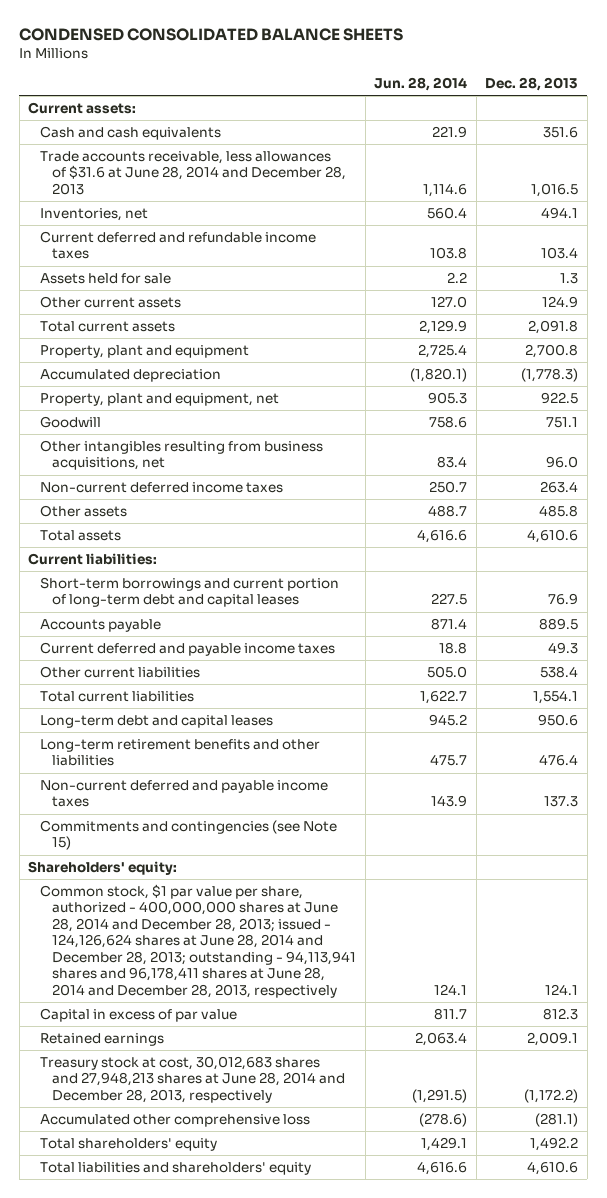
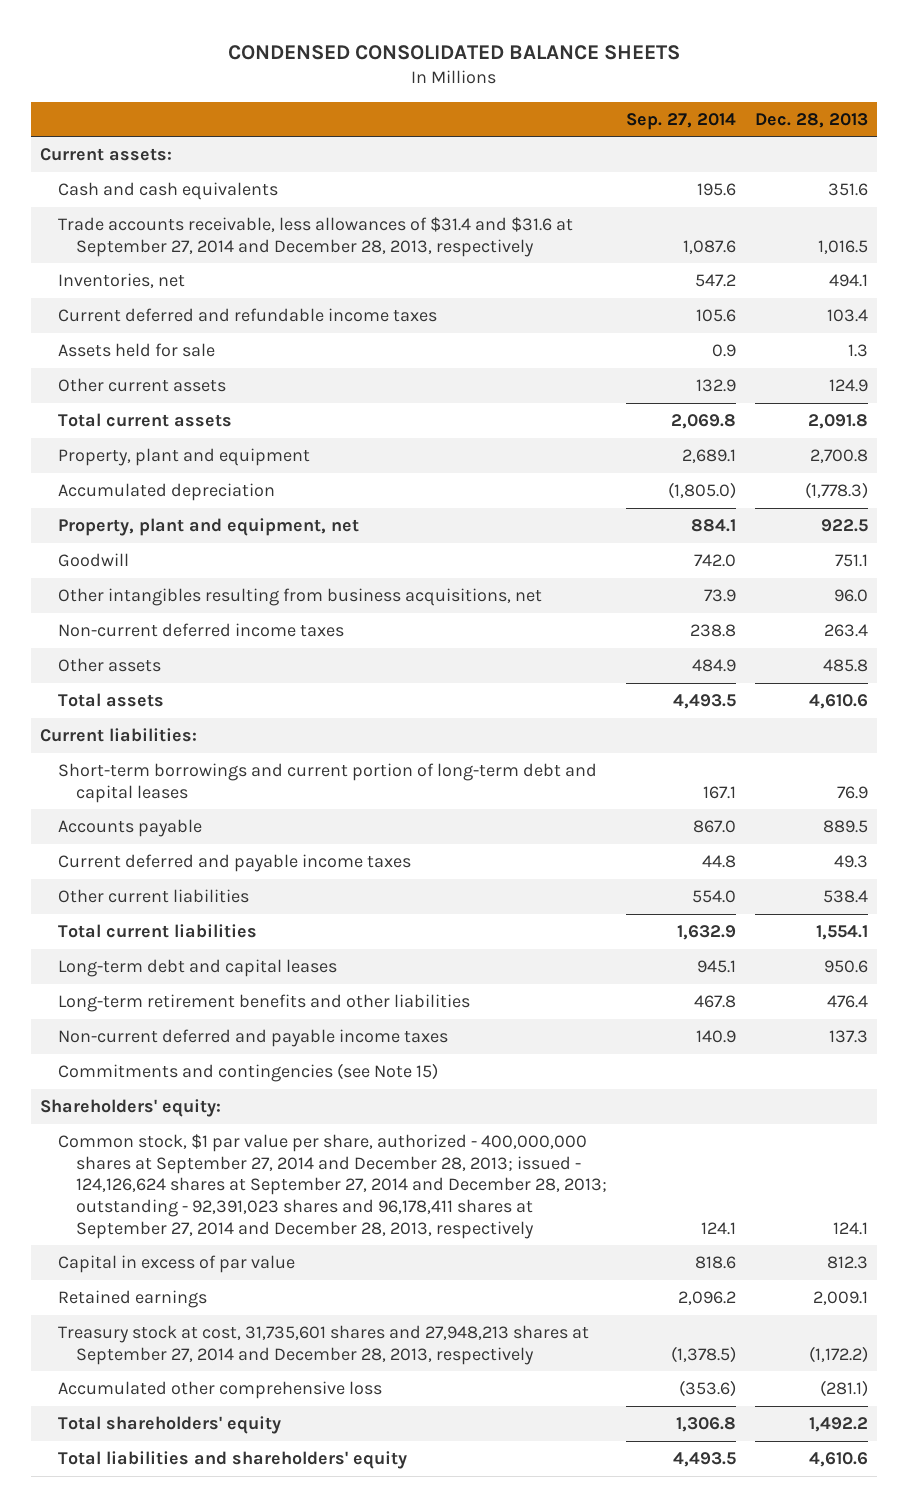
[374,77,468,92] Jun. 28, 2014 -> none
none -> [625,112,736,130] Sep. 27, 2014
[40,150,347,195] Trade accounts receivable, less allowances of $31.6 at June 28, 2014 and December 28, 2013 -> [57,217,573,257] Trade accounts receivable, less allowances of $31.4 and $31.6 at September 27, 2014 and December 28, 2013, respectively
[40,883,357,998] Common stock, $1 par value per share, authorized - 400,000,000 shares at June 28, 2014 and December 28, 2013; issued - 124,126,624 shares at June 28, 2014 and December 28, 2013; outstanding - 94,113,941 shares and 96,178,411 shares at June 28, 2014 and December 28, 2013, respectively -> [57,1134,607,1239] Common stock, $1 par value per share, authorized - 400,000,000 shares at September 27, 2014 and December 28, 2013; issued - 124,126,624 shares at September 27, 2014 and December 28, 2013; outstanding - 92,391,023 shares and 96,178,411 shares at September 27, 2014 and December 28, 2013, respectively
[40,1055,346,1103] Treasury stock at cost, 30,012,683 shares and 27,948,213 shares at June 28, 2014 and December 28, 2013, respectively -> [57,1325,589,1365] Treasury stock at cost, 31,735,601 shares and 27,948,213 shares at September 27, 2014 and December 28, 2013, respectively

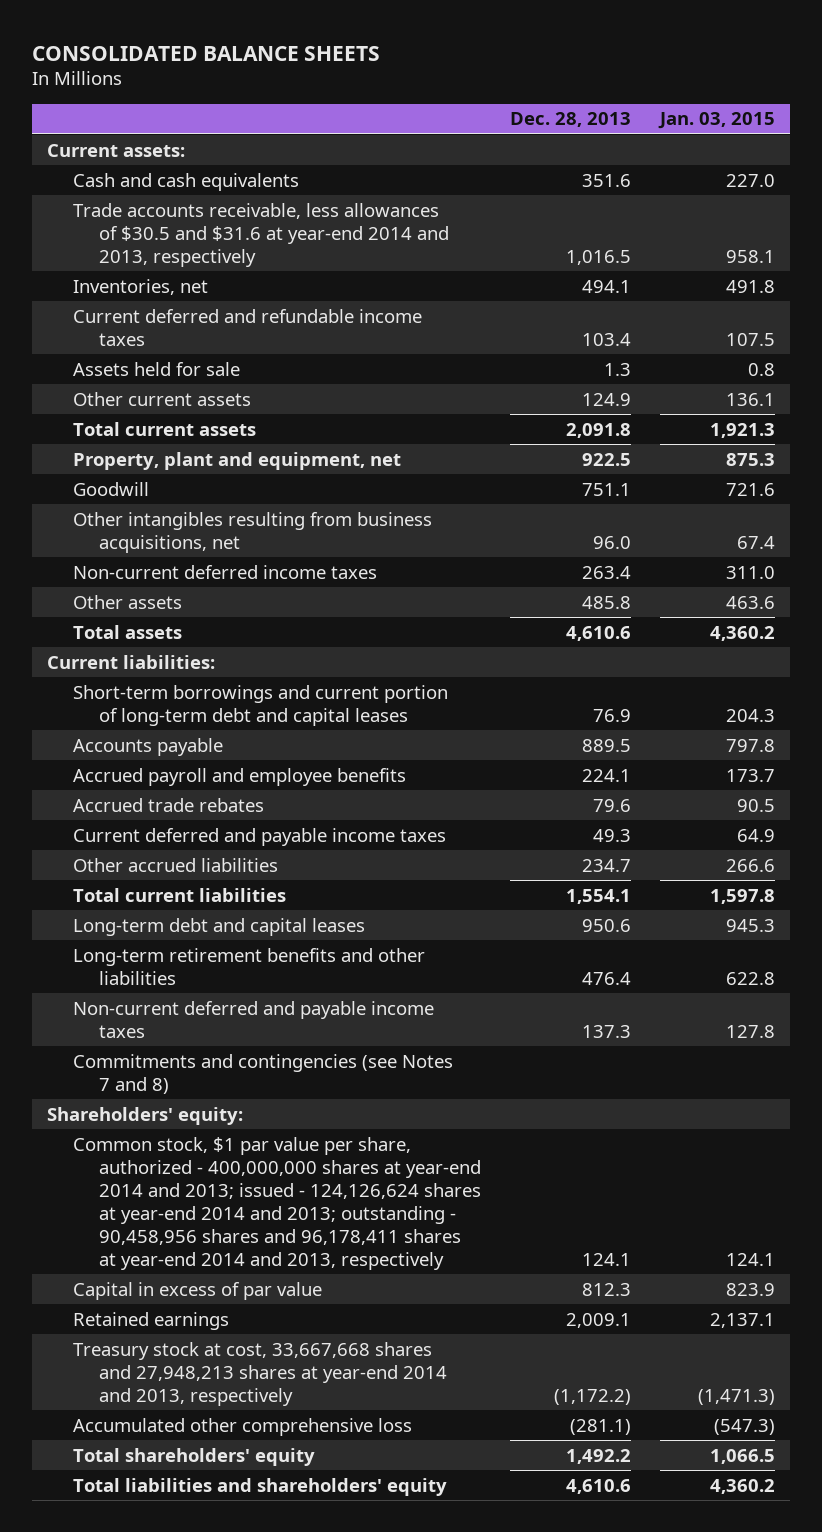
[227,44,680,60] CONDENSED CONSOLIDATED BALANCE SHEETS -> [32,45,381,61] CONSOLIDATED BALANCE SHEETS
[625,112,736,130] Sep. 27, 2014 -> none
none -> [658,112,776,130] Jan. 03, 2015
[57,217,573,257] Trade accounts receivable, less allowances of $31.4 and $31.6 at September 27, 2014 and December 28, 2013, respectively -> [72,202,449,267] Trade accounts receivable, less allowances of $30.5 and $31.6 at year-end 2014 and 2013, respectively
[57,448,310,467] Property, plant and equipment -> none
[57,483,275,502] Accumulated depreciation -> none
none -> [72,767,406,786] Accrued payroll and employee benefits
none -> [72,797,264,812] Accrued trade rebates
[57,889,249,904] Other current liabilities -> [72,857,278,872] Other accrued liabilities
[822,890,868,904] 538.4 -> [581,858,631,872] 234.7
[57,1063,438,1083] Commitments and contingencies (see Note 15) -> [72,1053,453,1094] Commitments and contingencies (see Notes 7 and 8)
[57,1134,607,1239] Common stock, $1 par value per share, authorized - 400,000,000 shares at September 27, 2014 and December 28, 2013; issued - 124,126,624 shares at September 27, 2014 and December 28, 2013; outstanding - 92,391,023 shares and 96,178,411 shares at September 27, 2014 and December 28, 2013, respectively -> [72,1136,481,1270] Common stock, $1 par value per share, authorized - 400,000,000 shares at year-end 2014 and 2013; issued - 124,126,624 shares at year-end 2014 and 2013; outstanding - 90,458,956 shares and 96,178,411 shares at year-end 2014 and 2013, respectively
[57,1325,589,1365] Treasury stock at cost, 31,735,601 shares and 27,948,213 shares at September 27, 2014 and December 28, 2013, respectively -> [72,1341,447,1406] Treasury stock at cost, 33,667,668 shares and 27,948,213 shares at year-end 2014 and 2013, respectively

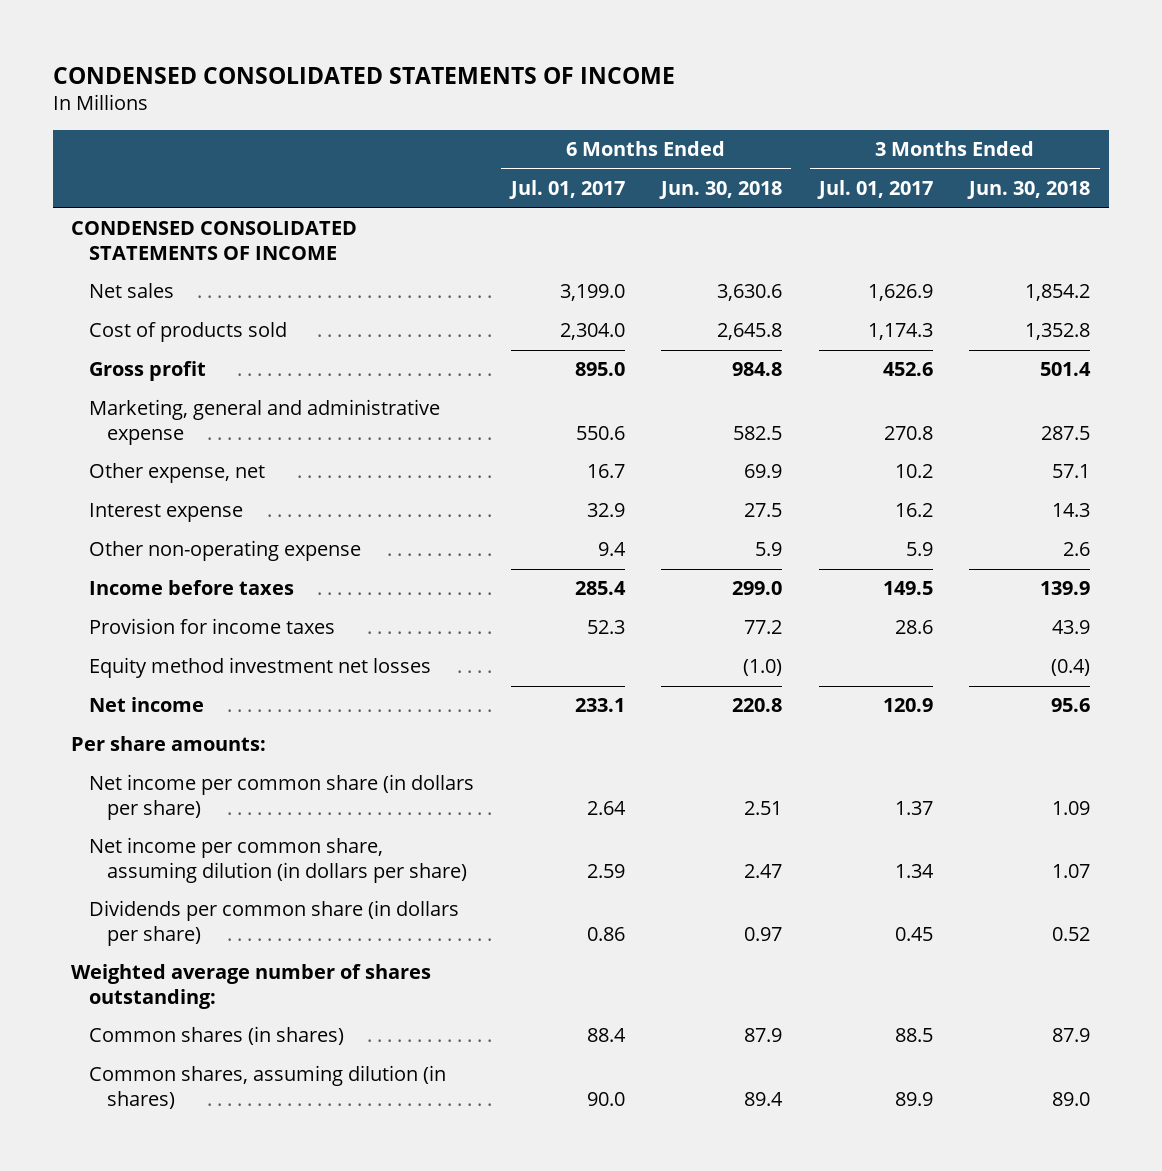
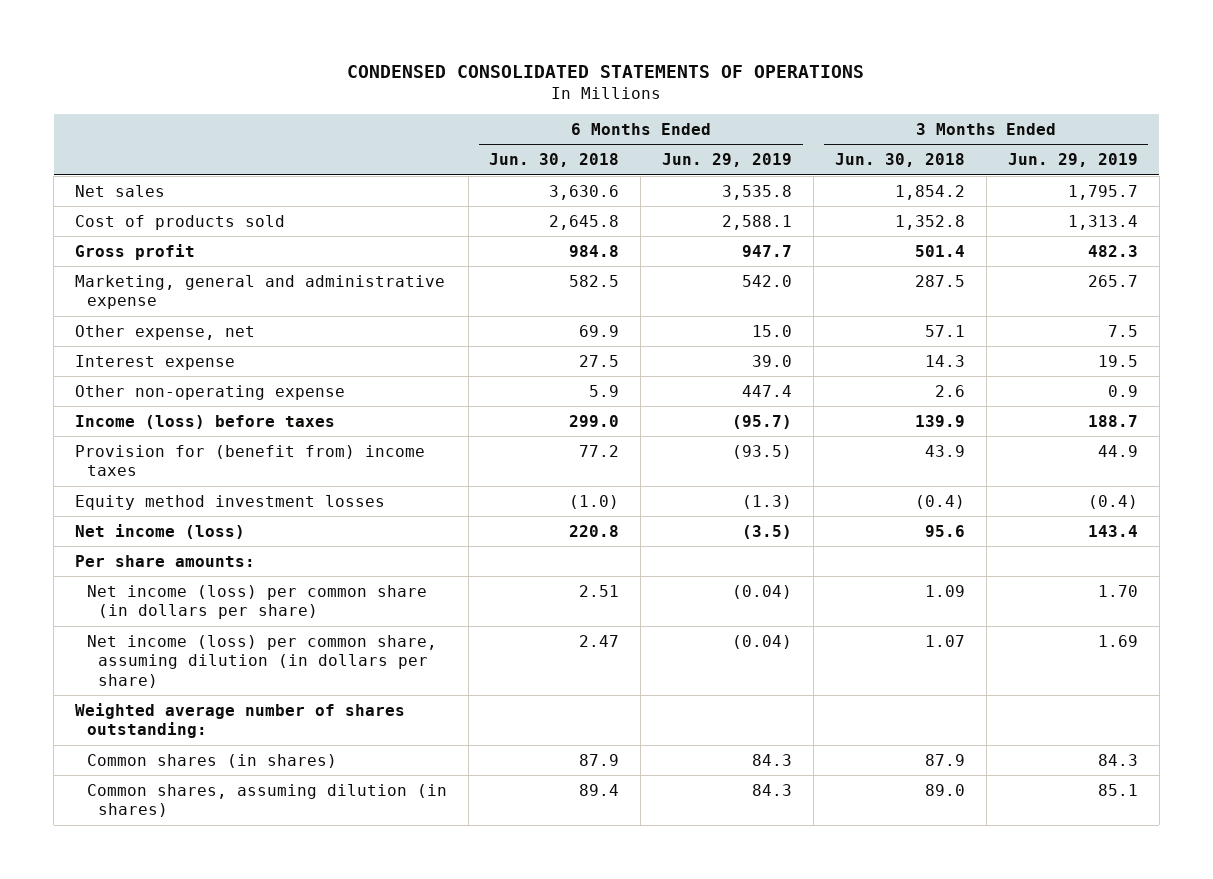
[52,66,675,84] CONDENSED CONSOLIDATED STATEMENTS OF INCOME -> [347,64,865,78] CONDENSED CONSOLIDATED STATEMENTS OF OPERATIONS
[508,180,625,200] Jul. 01, 2017 -> none
[816,180,933,200] Jul. 01, 2017 -> none
none -> [662,153,793,168] Jun. 29, 2019
none -> [1007,153,1138,168] Jun. 29, 2019
[71,221,358,260] CONDENSED CONSOLIDATED STATEMENTS OF INCOME -> none
[88,580,294,596] Income before taxes -> [75,414,336,429] Income (loss) before taxes
[88,618,335,635] Provision for income taxes -> [75,444,426,477] Provision for (benefit from) income taxes
[88,657,431,679] Equity method investment net losses -> [75,494,386,510] Equity method investment losses
[88,697,204,713] Net income -> [75,523,246,539] Net income (loss)
[88,900,459,946] Dividends per common share (in dollars per share) -> none
[88,774,474,820] Net income per common share (in dollars per share) -> [86,584,427,620] Net income (loss) per common share (in dollars per share)
[88,837,467,883] Net income per common share, assuming dilution (in dollars per share) -> [86,634,437,688] Net income (loss) per common share, assuming dilution (in dollars per share)

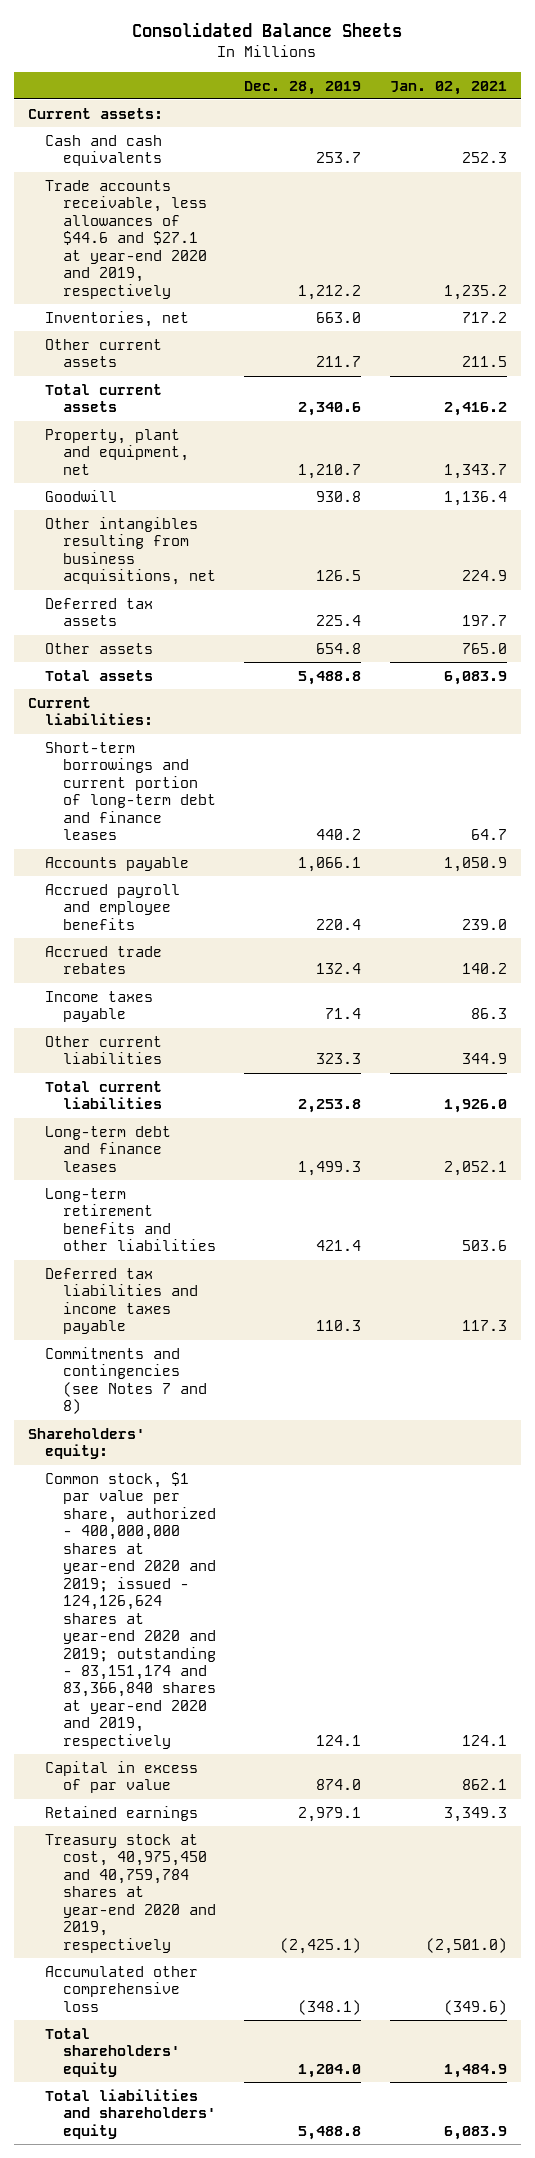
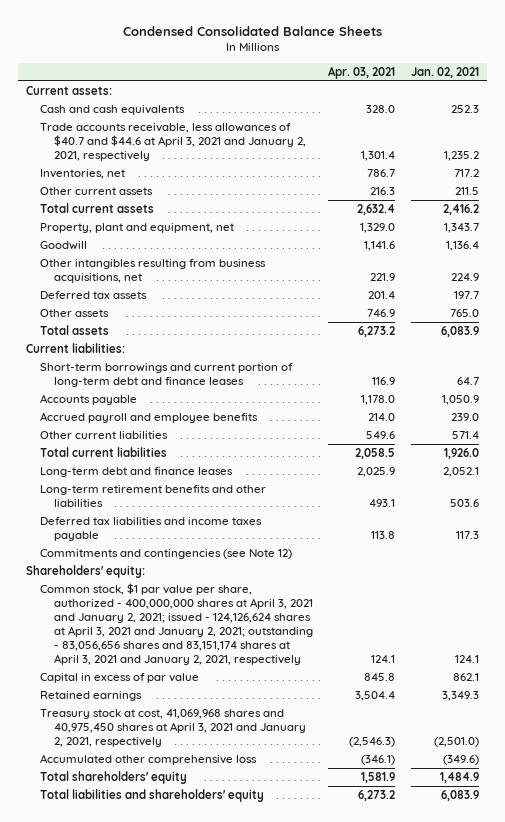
[132,21,403,37] Consolidated Balance Sheets -> [122,25,382,36] Condensed Consolidated Balance Sheets
[244,80,362,95] Dec. 28, 2019 -> none
none -> [328,65,396,79] Apr. 03, 2021
[45,179,207,299] Trade accounts receivable, less allowances of $44.6 and $27.1 at year-end 2020 and 2019, respectively -> [39,123,306,162] Trade accounts receivable, less allowances of $40.7 and $44.6 at April 3, 2021 and January 2, 2021, respectively
[45,945,163,975] Accrued trade rebates -> none
[45,990,154,1023] Income taxes payable -> none
[461,1053,507,1065] 344.9 -> [452,431,480,440] 571.4
[45,1346,207,1415] Commitments and contingencies (see Notes 7 and 8) -> [39,549,292,560] Commitments and contingencies (see Note 12)
[45,1471,216,1749] Common stock, $1 par value per share, authorized - 400,000,000 shares at year-end 2020 and 2019; issued - 124,126,624 shares at year-end 2020 and 2019; outstanding - 83,151,174 and 83,366,840 shares at year-end 2020 and 2019, respectively -> [39,583,313,666] Common stock, $1 par value per share, authorized - 400,000,000 shares at April 3, 2021 and January 2, 2021; issued - 124,126,624 shares at April 3, 2021 and January 2, 2021; outstanding - 83,056,656 shares and 83,151,174 shares at April 3, 2021 and January 2, 2021, respectively
[45,1833,216,1953] Treasury stock at cost, 40,975,450 and 40,759,784 shares at year-end 2020 and 2019, respectively -> [39,709,306,748] Treasury stock at cost, 41,069,968 shares and 40,975,450 shares at April 3, 2021 and January 2, 2021, respectively

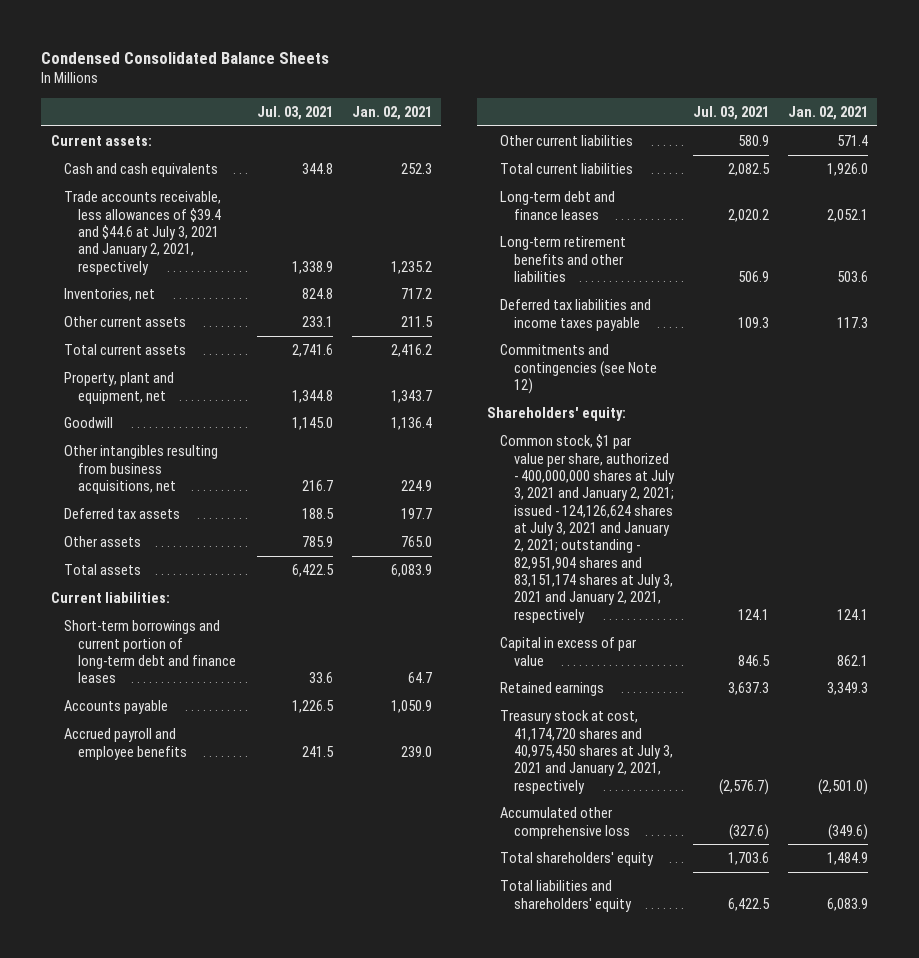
[328,65,396,79] Apr. 03, 2021 -> none
none -> [256,105,333,120] Jul. 03, 2021
[39,123,306,162] Trade accounts receivable, less allowances of $40.7 and $44.6 at April 3, 2021 and January 2, 2021, respectively -> [64,191,222,275] Trade accounts receivable, less allowances of $39.4 and $44.6 at July 3, 2021 and January 2, 2021, respectively
[39,583,313,666] Common stock, $1 par value per share, authorized - 400,000,000 shares at April 3, 2021 and January 2, 2021; issued - 124,126,624 shares at April 3, 2021 and January 2, 2021; outstanding - 83,056,656 shares and 83,151,174 shares at April 3, 2021 and January 2, 2021, respectively -> [500,434,676,623] Common stock, $1 par value per share, authorized - 400,000,000 shares at July 3, 2021 and January 2, 2021; issued - 124,126,624 shares at July 3, 2021 and January 2, 2021; outstanding - 82,951,904 shares and 83,151,174 shares at July 3, 2021 and January 2, 2021, respectively
[39,709,306,748] Treasury stock at cost, 41,069,968 shares and 40,975,450 shares at April 3, 2021 and January 2, 2021, respectively -> [500,710,674,794] Treasury stock at cost, 41,174,720 shares and 40,975,450 shares at July 3, 2021 and January 2, 2021, respectively

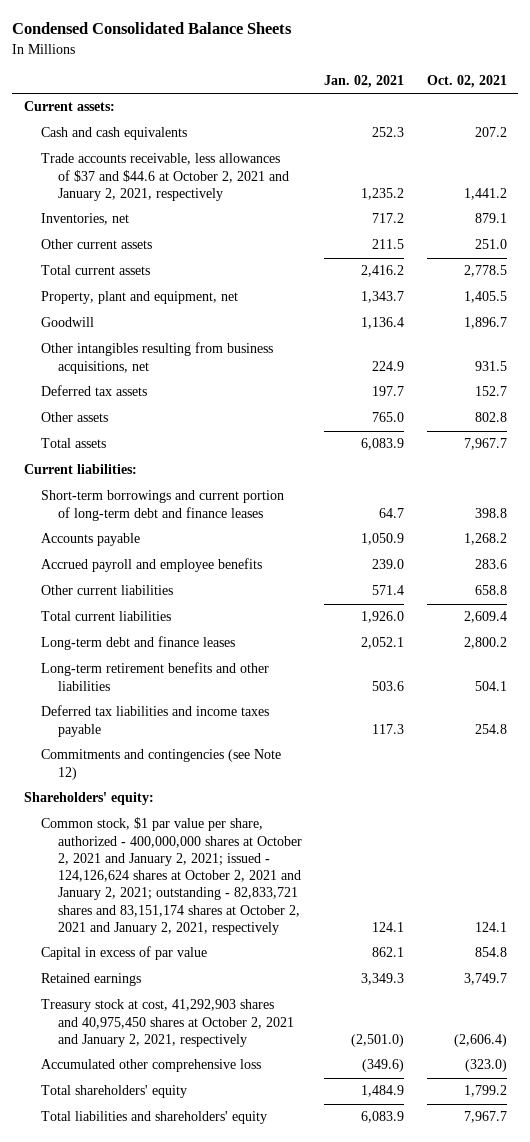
[256,105,333,120] Jul. 03, 2021 -> none
none -> [426,75,507,89] Oct. 02, 2021
[64,191,222,275] Trade accounts receivable, less allowances of $39.4 and $44.6 at July 3, 2021 and January 2, 2021, respectively -> [40,153,289,201] Trade accounts receivable, less allowances of $37 and $44.6 at October 2, 2021 and January 2, 2021, respectively
[500,434,676,623] Common stock, $1 par value per share, authorized - 400,000,000 shares at July 3, 2021 and January 2, 2021; issued - 124,126,624 shares at July 3, 2021 and January 2, 2021; outstanding - 82,951,904 shares and 83,151,174 shares at July 3, 2021 and January 2, 2021, respectively -> [40,817,302,935] Common stock, $1 par value per share, authorized - 400,000,000 shares at October 2, 2021 and January 2, 2021; issued - 124,126,624 shares at October 2, 2021 and January 2, 2021; outstanding - 82,833,721 shares and 83,151,174 shares at October 2, 2021 and January 2, 2021, respectively
[500,710,674,794] Treasury stock at cost, 41,174,720 shares and 40,975,450 shares at July 3, 2021 and January 2, 2021, respectively -> [40,999,294,1047] Treasury stock at cost, 41,292,903 shares and 40,975,450 shares at October 2, 2021 and January 2, 2021, respectively

